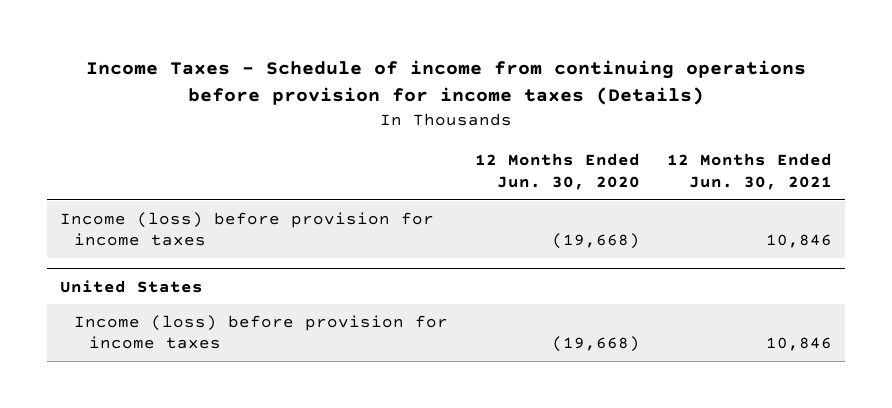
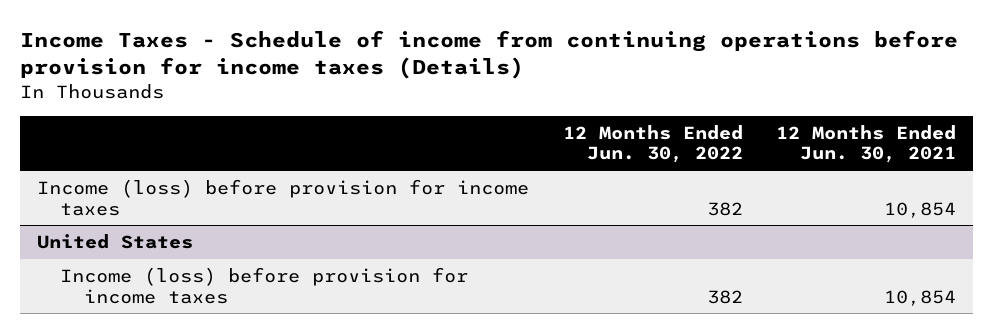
[474,153,640,191] 12 Months Ended Jun. 30, 2020 -> none
none -> [562,124,743,164] 12 Months Ended Jun. 30, 2022
[765,234,832,249] 10,846 -> [884,201,957,218] 10,854
[765,337,832,352] 10,846 -> [884,289,957,306] 10,854

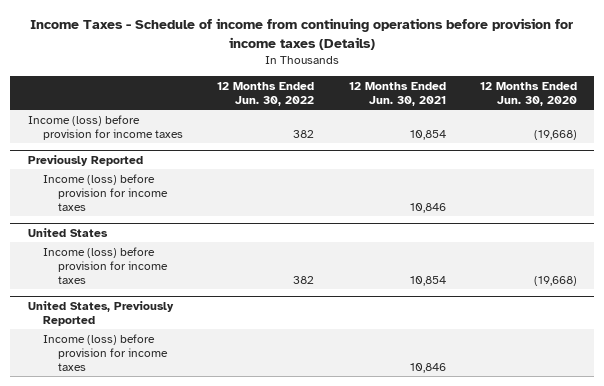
none -> [479,81,577,106] 12 Months Ended Jun. 30, 2020
none -> [27,154,143,166] Previously Reported
none -> [42,173,169,212] Income (loss) before provision for income taxes
none -> [27,300,174,326] United States, Previously Reported
none -> [42,333,169,372] Income (loss) before provision for income taxes

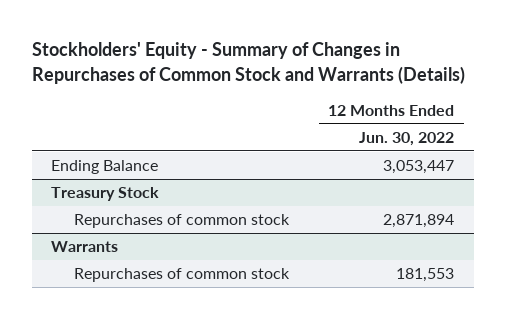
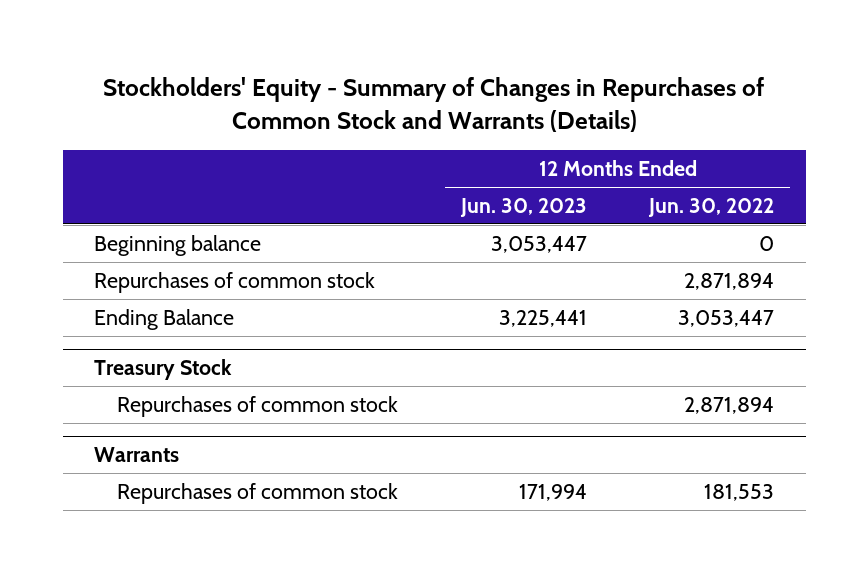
none -> [459,197,587,217] Jun. 30, 2023
none -> [94,234,262,256] Beginning balance
none -> [94,271,376,293] Repurchases of common stock

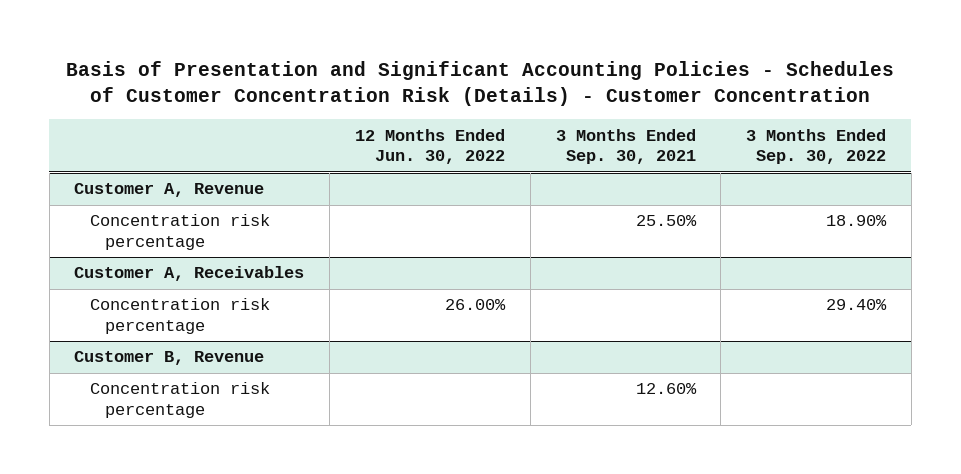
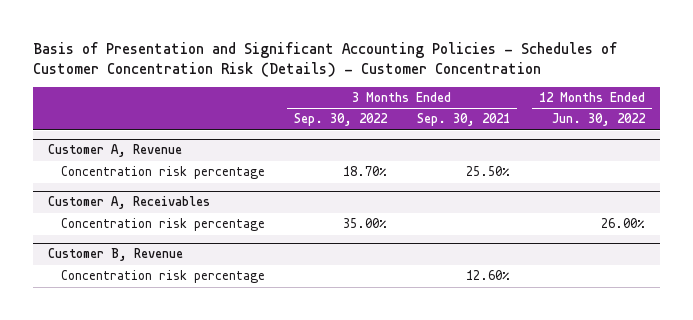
[826,215,888,227] 18.90% -> [343,166,388,177] 18.70%
[826,299,888,311] 29.40% -> [343,218,388,229] 35.00%

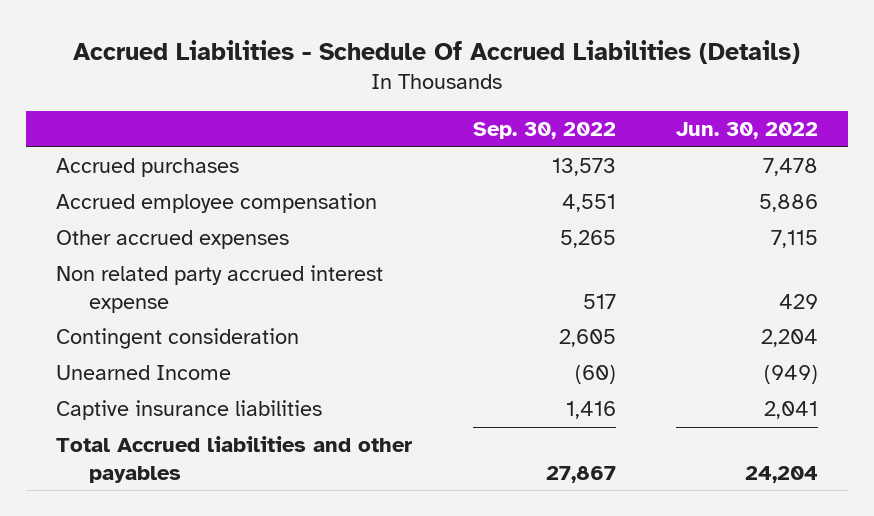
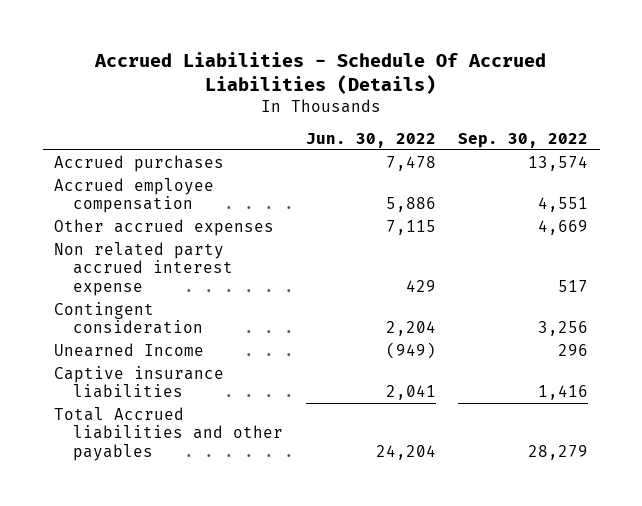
[551,158,616,177] 13,573 -> [528,155,589,171] 13,574
[559,230,616,249] 5,265 -> [538,219,589,235] 4,669
[558,329,616,348] 2,605 -> [538,321,589,337] 3,256
[574,365,616,385] (60) -> [558,343,589,356] 296
[545,465,616,483] 27,867 -> [528,445,589,461] 28,279

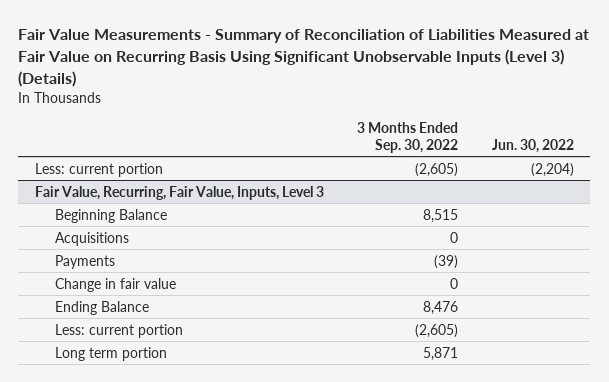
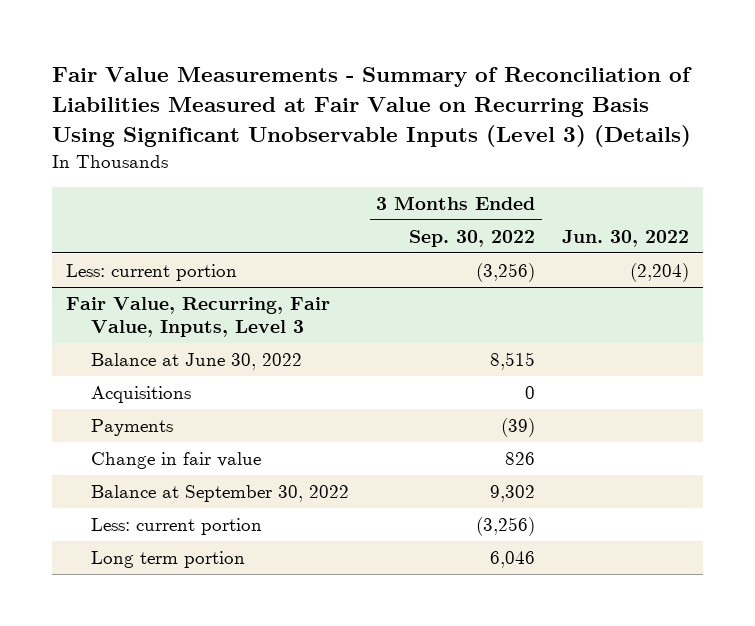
[415,162,459,177] (2,605) -> [476,263,536,283] (3,256)
[54,208,167,223] Beginning Balance -> [91,353,303,371] Balance at June 30, 2022
[54,300,149,315] Ending Balance -> none
[450,277,459,289] 0 -> [505,452,536,466] 826
none -> [91,485,350,503] Balance at September 30, 2022
[415,323,459,338] (2,605) -> [476,517,536,537] (3,256)
[423,346,459,361] 5,871 -> [490,551,536,569] 6,046

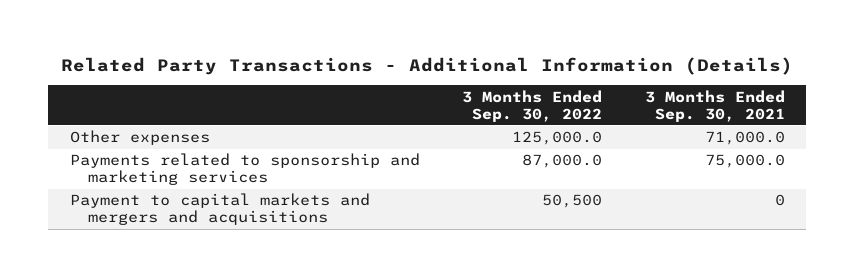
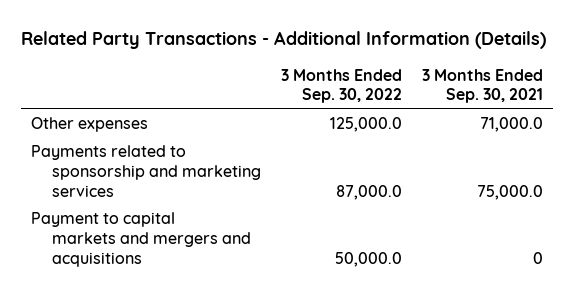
[542,194,603,209] 50,500 -> [334,252,402,268] 50,000.0

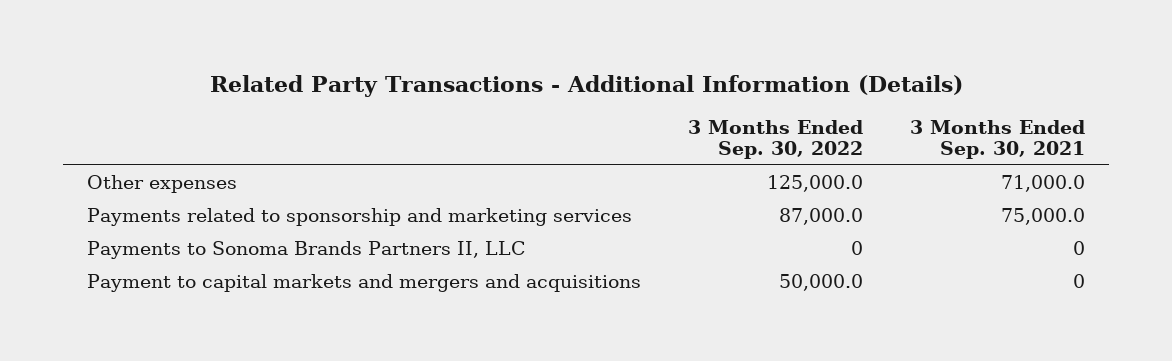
none -> [86,241,526,260] Payments to Sonoma Brands Partners II, LLC

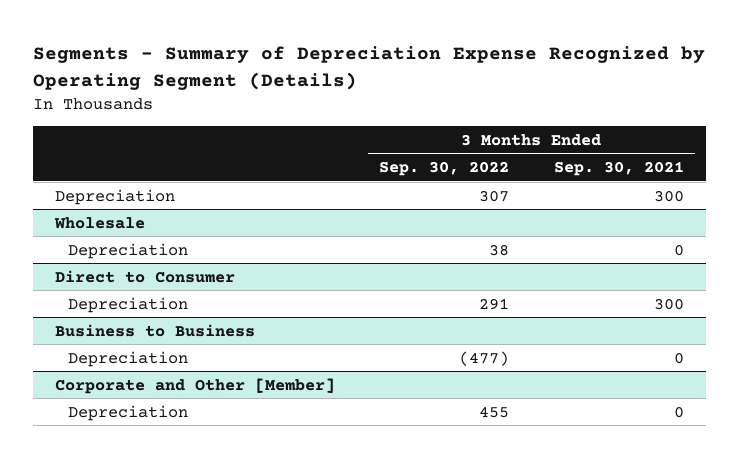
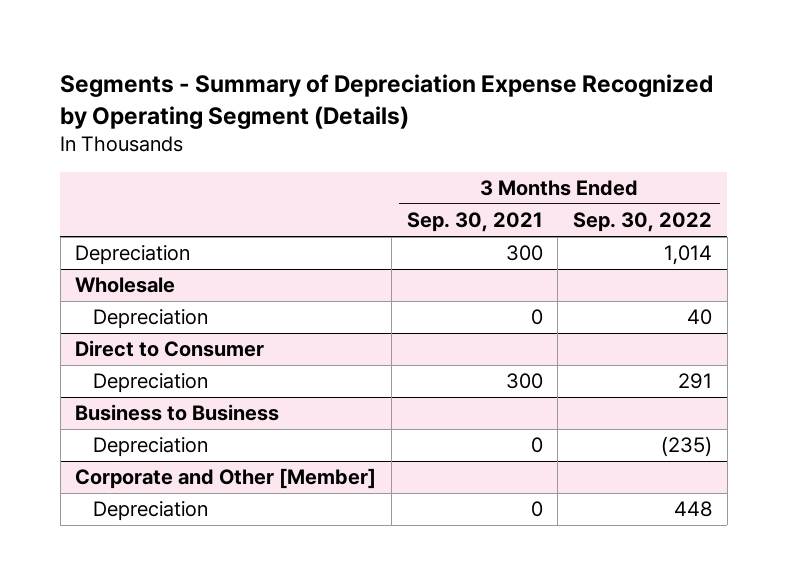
[479,189,510,202] 307 -> [664,245,713,266] 1,014
[489,243,510,256] 38 -> [687,309,713,326] 40
[459,350,510,366] (477) -> [661,436,713,458] (235)
[479,405,510,418] 455 -> [674,501,713,518] 448

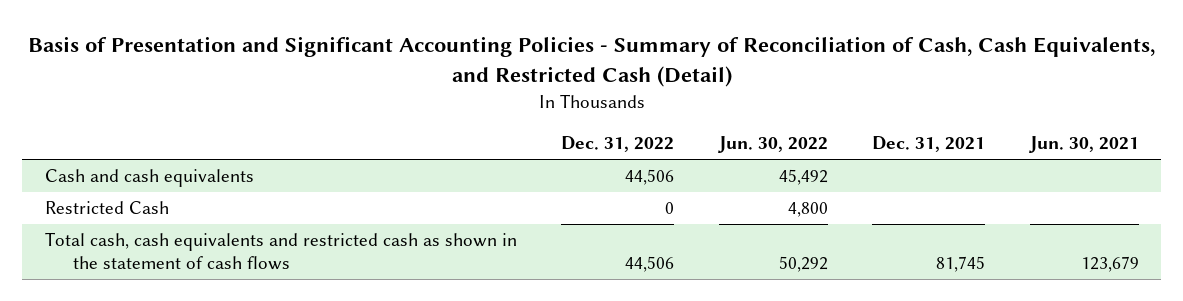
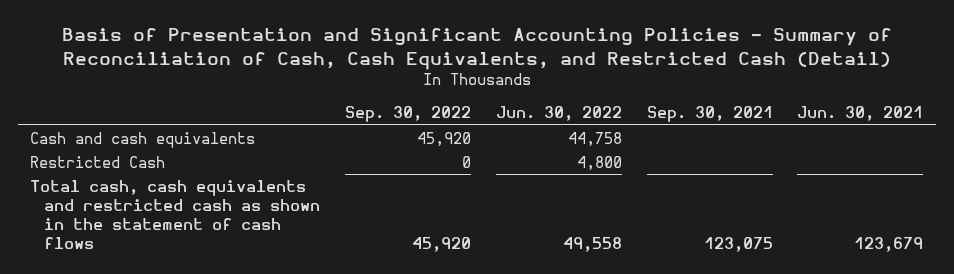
[561,136,675,153] Dec. 31, 2022 -> none
[872,136,986,153] Dec. 31, 2021 -> none
none -> [344,106,471,123] Sep. 30, 2022
none -> [646,106,773,123] Sep. 30, 2021
[778,169,828,186] 45,492 -> [567,131,622,147] 44,758
[778,256,828,273] 50,292 -> [562,237,622,253] 49,558

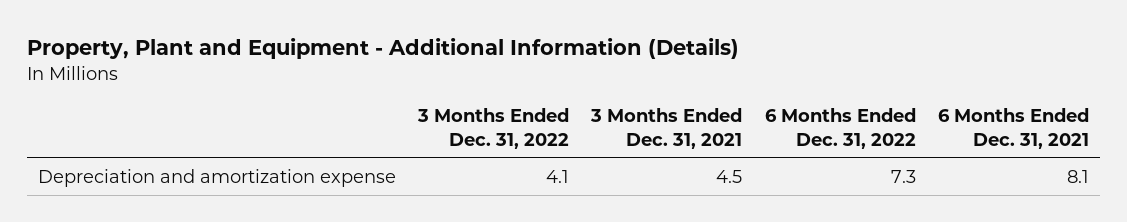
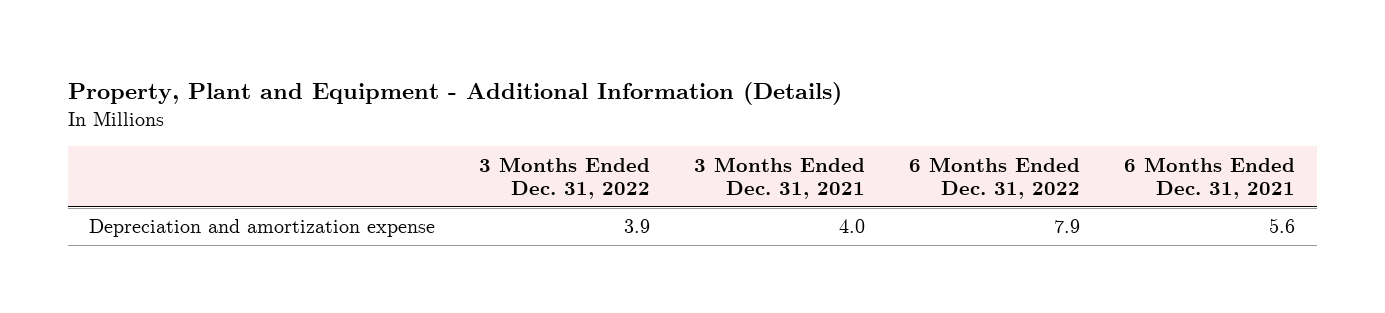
[546,170,570,184] 4.1 -> [624,219,651,234] 3.9
[716,170,743,184] 4.5 -> [839,219,866,234] 4.0
[890,170,916,184] 7.3 -> [1054,219,1081,234] 7.9
[1066,170,1089,184] 8.1 -> [1269,218,1296,234] 5.6

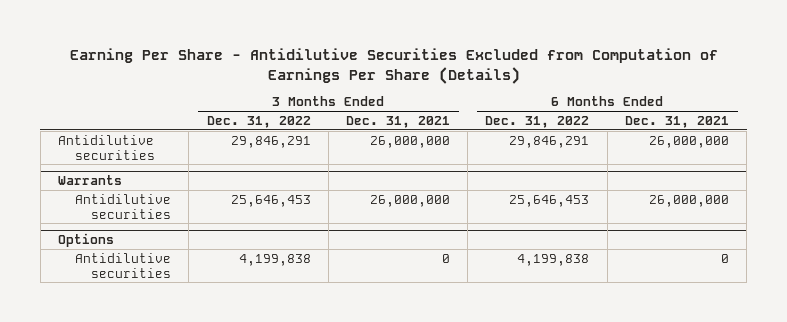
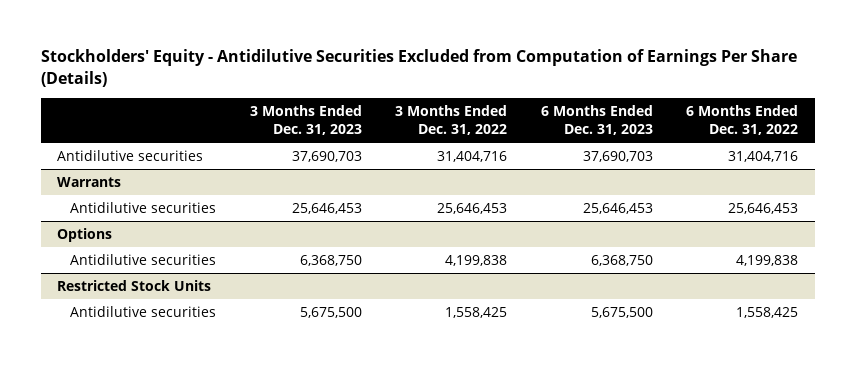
[69,48,718,84] Earning Per Share - Antidilutive Securities Excluded from Computation of Earnings Per Share (Details) -> [40,49,797,88] Stockholders' Equity - Antidilutive Securities Excluded from Computation of Earnings Per Share (Details)
[345,115,450,128] Dec. 31, 2021 -> none
[624,115,729,128] Dec. 31, 2021 -> none
none -> [249,105,362,136] 3 Months Ended Dec. 31, 2023
none -> [540,105,653,136] 6 Months Ended Dec. 31, 2023
[230,135,311,148] 29,846,291 -> [437,150,508,162] 31,404,716
[509,135,590,148] 29,846,291 -> [728,150,799,162] 31,404,716
none -> [57,279,212,291] Restricted Stock Units
none -> [70,305,217,317] Antidilutive securities

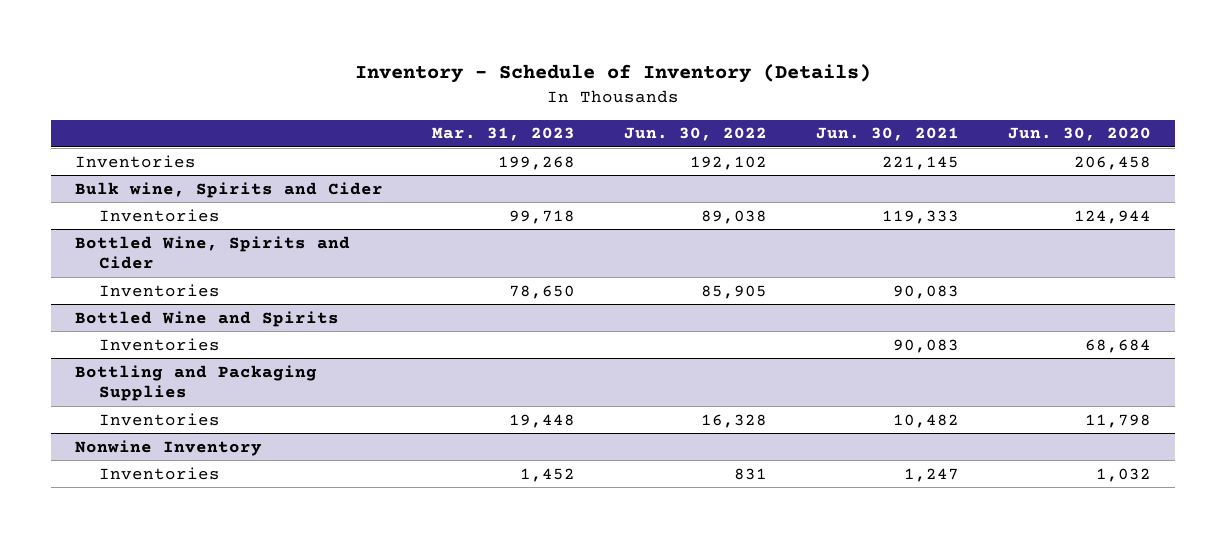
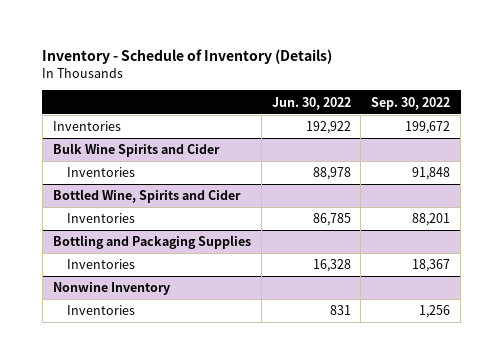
[431,127,575,142] Mar. 31, 2023 -> none
[815,127,959,142] Jun. 30, 2021 -> none
[1007,127,1151,142] Jun. 30, 2020 -> none
none -> [371,96,451,110] Sep. 30, 2022
[689,155,767,170] 192,102 -> [305,121,351,135] 192,922
[75,181,384,198] Bulk wine, Spirits and Cider -> [52,143,220,158] Bulk Wine Spirits and Cider
[700,209,767,224] 89,038 -> [312,167,351,181] 88,978
[75,310,340,327] Bottled Wine and Spirits -> none
[98,337,220,351] Inventories -> none
[700,284,767,299] 85,905 -> [312,213,351,227] 86,785

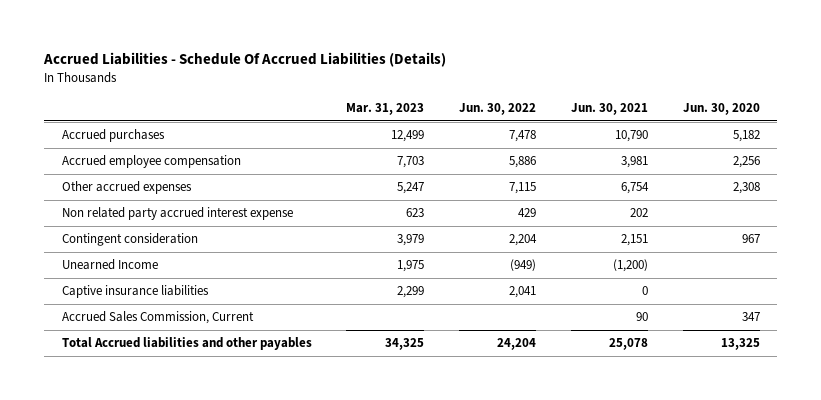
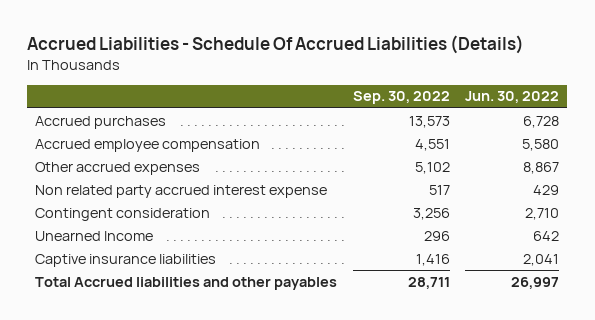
[346,102,425,115] Mar. 31, 2023 -> none
[570,102,648,115] Jun. 30, 2021 -> none
[682,102,760,115] Jun. 30, 2020 -> none
none -> [352,91,450,105] Sep. 30, 2022
[509,130,537,143] 7,478 -> [523,115,560,128] 6,728
[509,156,537,169] 5,886 -> [522,138,560,151] 5,580
[509,182,537,195] 7,115 -> [523,161,560,174] 8,867
[509,234,538,247] 2,204 -> [525,207,560,220] 2,710
[510,259,537,272] (949) -> [533,230,560,241] 642
[61,311,254,325] Accrued Sales Commission, Current -> none
[497,338,537,351] 24,204 -> [511,276,560,289] 26,997

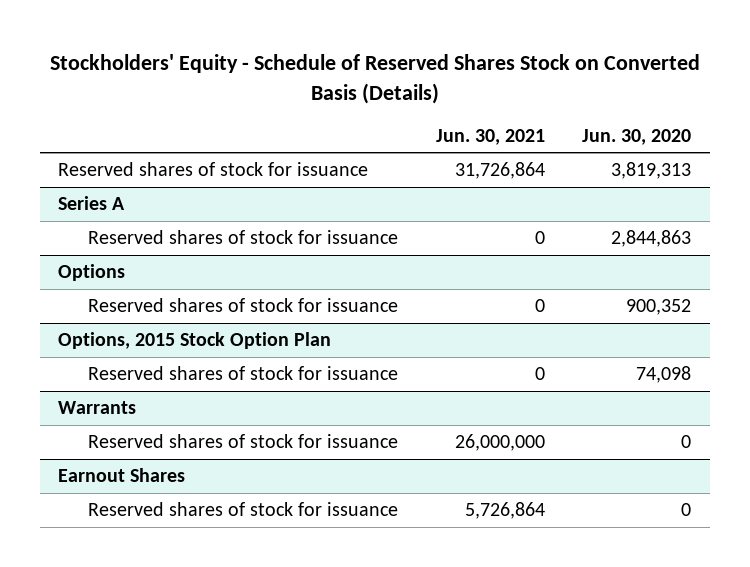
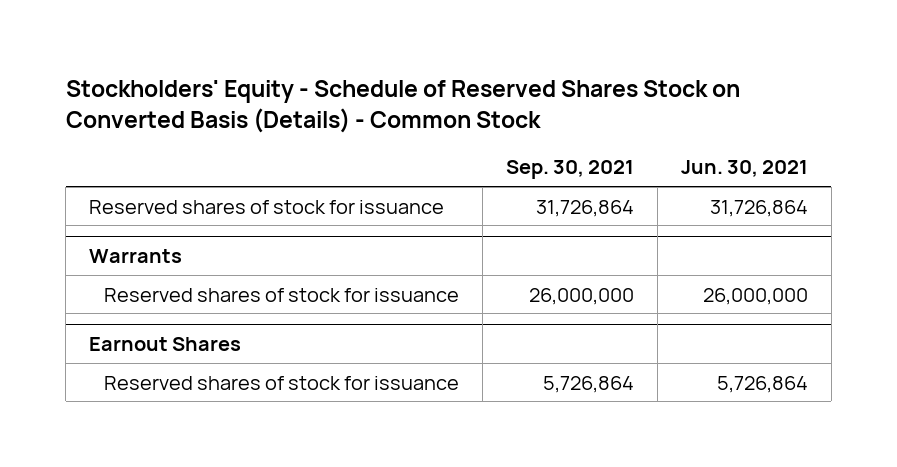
[49,53,700,104] Stockholders' Equity - Schedule of Reserved Shares Stock on Converted Basis (Details) -> [65,79,740,133] Stockholders' Equity - Schedule of Reserved Shares Stock on Converted Basis (Details) - Common Stock
[582,128,692,145] Jun. 30, 2020 -> none
none -> [506,160,635,180] Sep. 30, 2021
[58,196,126,211] Series A -> none
[88,230,399,245] Reserved shares of stock for issuance -> none
[58,264,126,282] Options -> none
[88,298,399,313] Reserved shares of stock for issuance -> none
[58,332,332,350] Options, 2015 Stock Option Plan -> none
[88,366,399,381] Reserved shares of stock for issuance -> none

